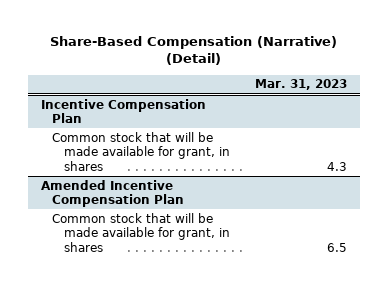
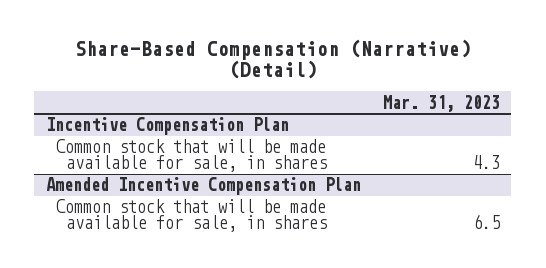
[52,131,230,171] Common stock that will be made available for grant, in shares -> [55,139,328,173] Common stock that will be made available for sale, in shares
[52,212,230,252] Common stock that will be made available for grant, in shares -> [55,199,328,233] Common stock that will be made available for sale, in shares

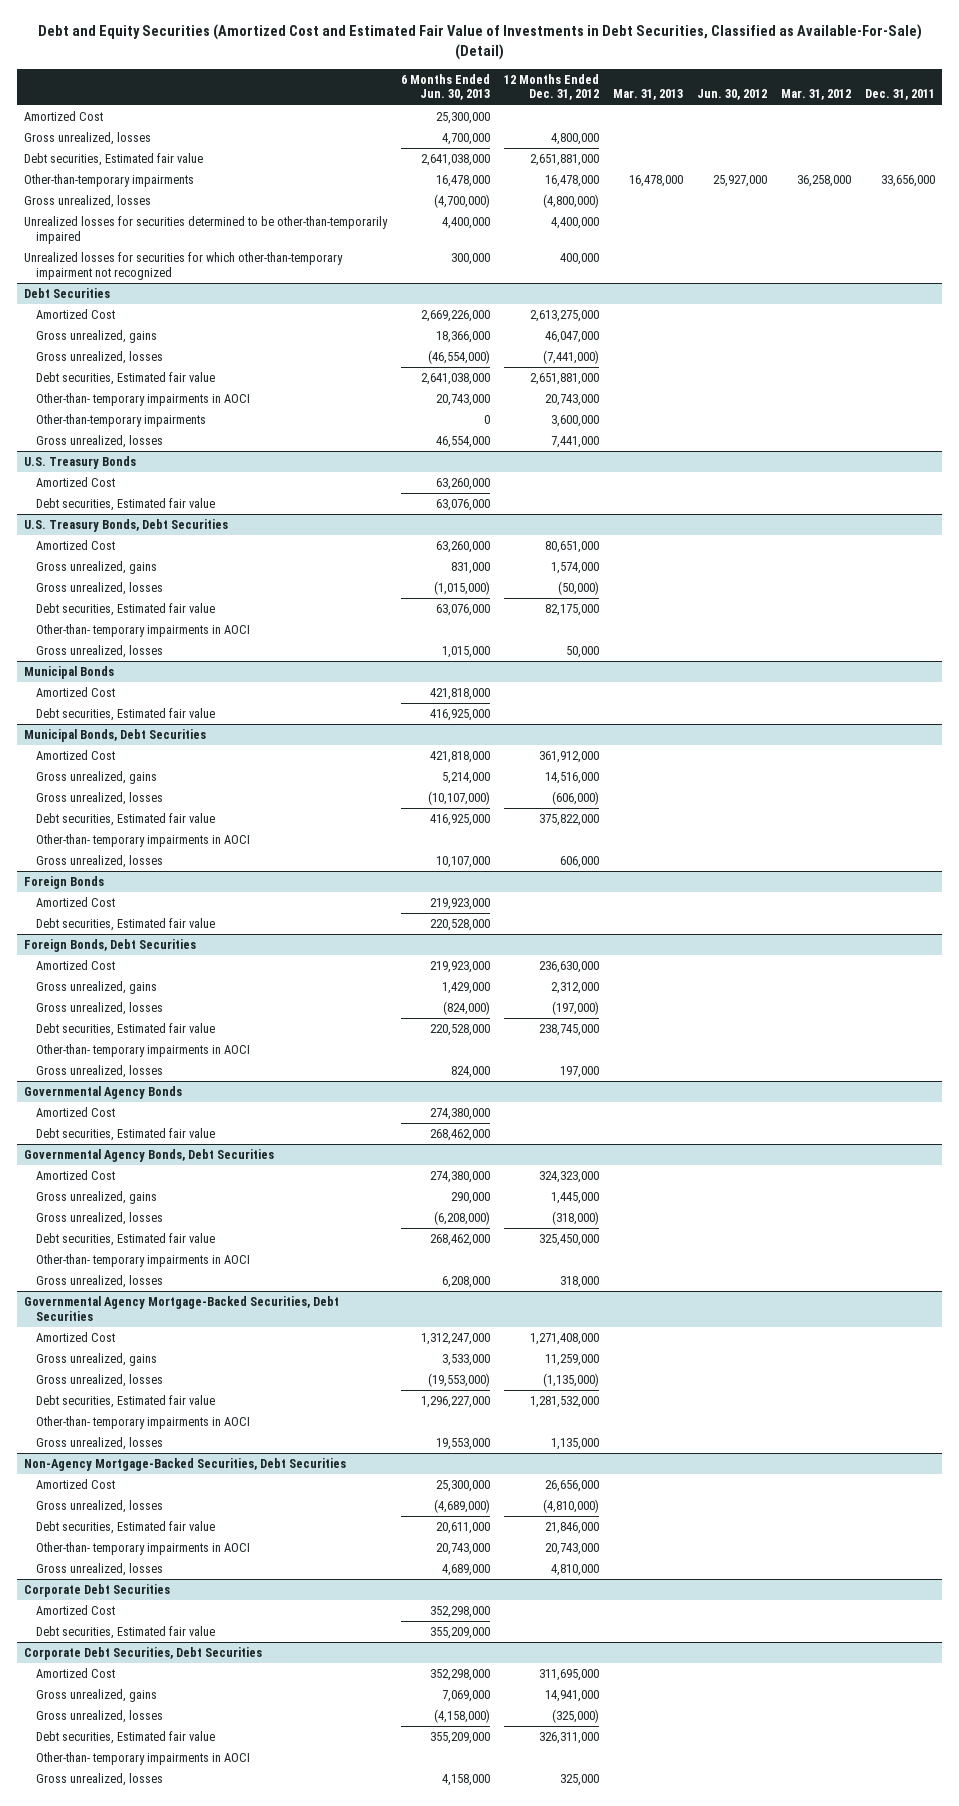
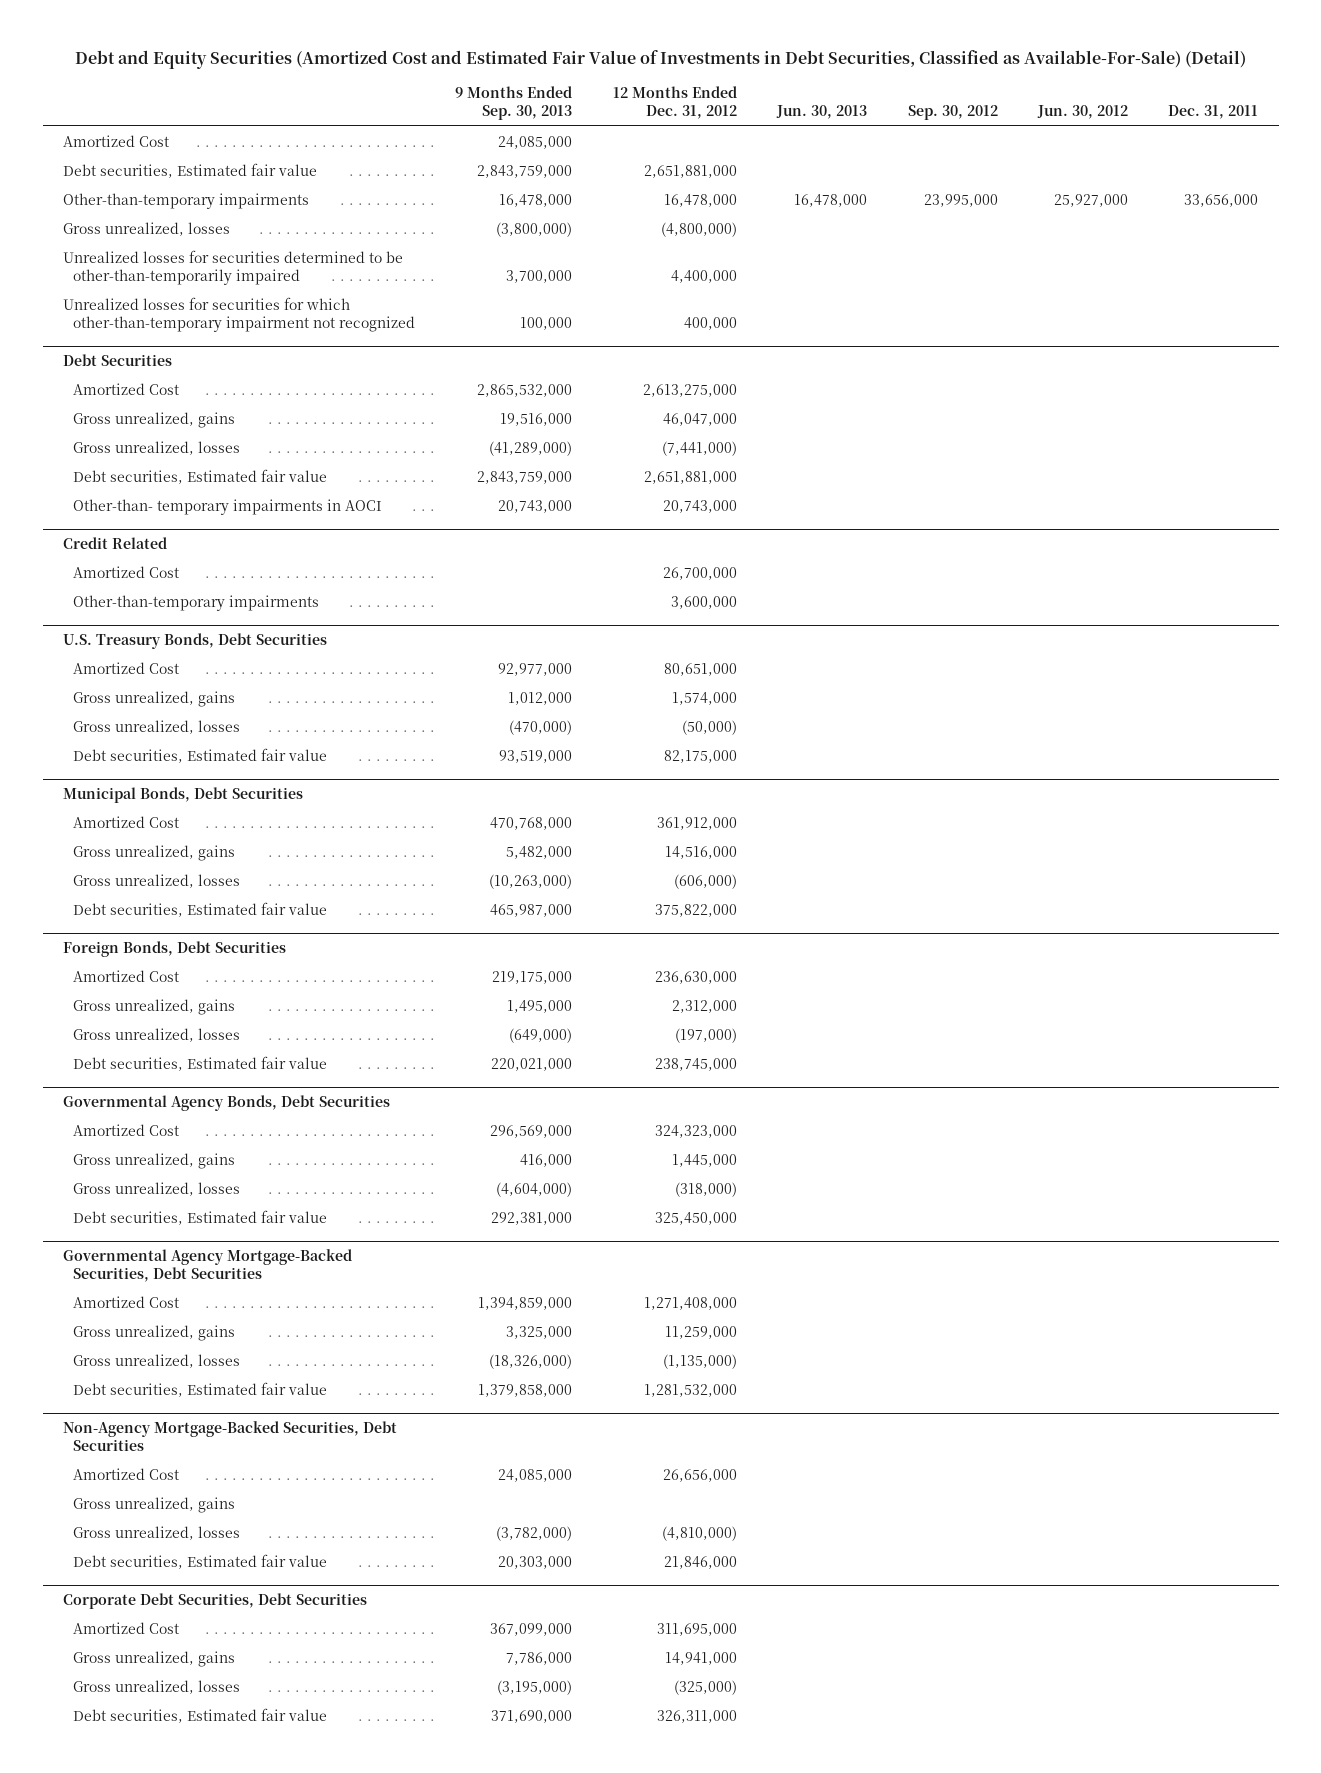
[400,73,490,101] 6 Months Ended Jun. 30, 2013 -> none
[613,89,684,101] Mar. 31, 2013 -> none
[781,89,852,101] Mar. 31, 2012 -> none
none -> [455,86,573,121] 9 Months Ended Sep. 30, 2013
none -> [776,105,868,120] Jun. 30, 2013
none -> [907,105,998,121] Sep. 30, 2012
[23,132,151,146] Gross unrealized, losses -> none
none -> [62,536,167,549] Credit Related
none -> [72,565,179,578] Amortized Cost
[36,435,164,449] Gross unrealized, losses -> none
[23,456,136,470] U.S. Treasury Bonds -> none
[36,477,116,488] Amortized Cost -> none
[36,498,216,512] Debt securities, Estimated fair value -> none
[36,624,251,638] Other-than- temporary impairments in AOCI -> none
[36,645,164,659] Gross unrealized, losses -> none
[23,666,114,680] Municipal Bonds -> none
[36,687,116,698] Amortized Cost -> none
[36,708,216,722] Debt securities, Estimated fair value -> none
[36,834,251,848] Other-than- temporary impairments in AOCI -> none
[36,855,164,869] Gross unrealized, losses -> none
[23,876,104,890] Foreign Bonds -> none
[36,897,116,908] Amortized Cost -> none
[36,918,216,932] Debt securities, Estimated fair value -> none
[36,1044,251,1058] Other-than- temporary impairments in AOCI -> none
[36,1065,164,1079] Gross unrealized, losses -> none
[23,1086,182,1100] Governmental Agency Bonds -> none
[36,1107,116,1118] Amortized Cost -> none
[36,1128,216,1142] Debt securities, Estimated fair value -> none
[36,1254,251,1268] Other-than- temporary impairments in AOCI -> none
[36,1275,164,1289] Gross unrealized, losses -> none
[36,1416,251,1430] Other-than- temporary impairments in AOCI -> none
[36,1437,164,1451] Gross unrealized, losses -> none
none -> [72,1496,235,1513] Gross unrealized, gains
[36,1542,251,1556] Other-than- temporary impairments in AOCI -> none
[36,1563,164,1577] Gross unrealized, losses -> none
[23,1584,170,1598] Corporate Debt Securities -> none
[36,1605,116,1616] Amortized Cost -> none
[36,1626,216,1640] Debt securities, Estimated fair value -> none
[36,1752,251,1766] Other-than- temporary impairments in AOCI -> none
[36,1773,164,1787] Gross unrealized, losses -> none

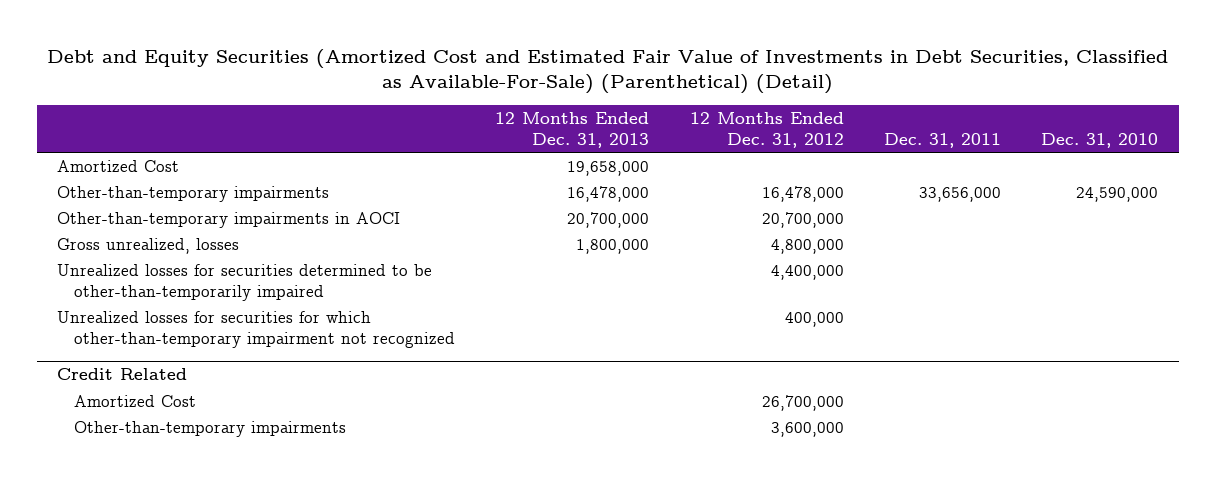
[74,50,1246,70] Debt and Equity Securities (Amortized Cost and Estimated Fair Value of Investments in Debt Securities, Classified as Available-For-Sale) (Detail) -> [46,48,1168,95] Debt and Equity Securities (Amortized Cost and Estimated Fair Value of Investments in Debt Securities, Classified as Available-For-Sale) (Parenthetical) (Detail)
[455,86,573,121] 9 Months Ended Sep. 30, 2013 -> none
[776,105,868,120] Jun. 30, 2013 -> none
[907,105,998,121] Sep. 30, 2012 -> none
[1036,105,1128,120] Jun. 30, 2012 -> none
none -> [495,111,650,148] 12 Months Ended Dec. 31, 2013
none -> [1041,132,1159,148] Dec. 31, 2010
[62,162,317,178] Debt securities, Estimated fair value -> none
none -> [57,211,401,228] Other-than-temporary impairments in AOCI
[660,221,737,237] (4,800,000) -> [770,238,844,254] 4,800,000
[62,353,172,366] Debt Securities -> none
[72,382,179,395] Amortized Cost -> none
[72,411,235,428] Gross unrealized, gains -> none
[72,440,240,455] Gross unrealized, losses -> none
[72,468,327,484] Debt securities, Estimated fair value -> none
[72,498,382,515] Other-than- temporary impairments in AOCI -> none
[62,632,327,649] U.S. Treasury Bonds, Debt Securities -> none
[72,661,179,674] Amortized Cost -> none
[72,690,235,707] Gross unrealized, gains -> none
[72,719,240,734] Gross unrealized, losses -> none
[72,747,327,763] Debt securities, Estimated fair value -> none
[62,786,303,803] Municipal Bonds, Debt Securities -> none
[72,815,179,828] Amortized Cost -> none
[72,844,235,861] Gross unrealized, gains -> none
[72,873,240,888] Gross unrealized, losses -> none
[72,901,327,917] Debt securities, Estimated fair value -> none
[62,940,286,957] Foreign Bonds, Debt Securities -> none
[72,969,179,982] Amortized Cost -> none
[72,998,235,1015] Gross unrealized, gains -> none
[72,1027,240,1042] Gross unrealized, losses -> none
[72,1055,327,1071] Debt securities, Estimated fair value -> none
[62,1094,390,1111] Governmental Agency Bonds, Debt Securities -> none
[72,1123,179,1136] Amortized Cost -> none
[72,1152,235,1169] Gross unrealized, gains -> none
[72,1181,240,1196] Gross unrealized, losses -> none
[72,1209,327,1225] Debt securities, Estimated fair value -> none
[62,1248,352,1282] Governmental Agency Mortgage-Backed Securities, Debt Securities -> none
[72,1295,179,1308] Amortized Cost -> none
[72,1324,235,1341] Gross unrealized, gains -> none
[72,1353,240,1368] Gross unrealized, losses -> none
[72,1381,327,1397] Debt securities, Estimated fair value -> none
[62,1420,397,1451] Non-Agency Mortgage-Backed Securities, Debt Securities -> none
[72,1467,179,1480] Amortized Cost -> none
[72,1496,235,1513] Gross unrealized, gains -> none
[72,1525,240,1540] Gross unrealized, losses -> none
[72,1553,327,1569] Debt securities, Estimated fair value -> none
[62,1592,367,1609] Corporate Debt Securities, Debt Securities -> none
[72,1621,179,1634] Amortized Cost -> none
[72,1650,235,1667] Gross unrealized, gains -> none
[72,1679,240,1694] Gross unrealized, losses -> none
[72,1707,327,1723] Debt securities, Estimated fair value -> none

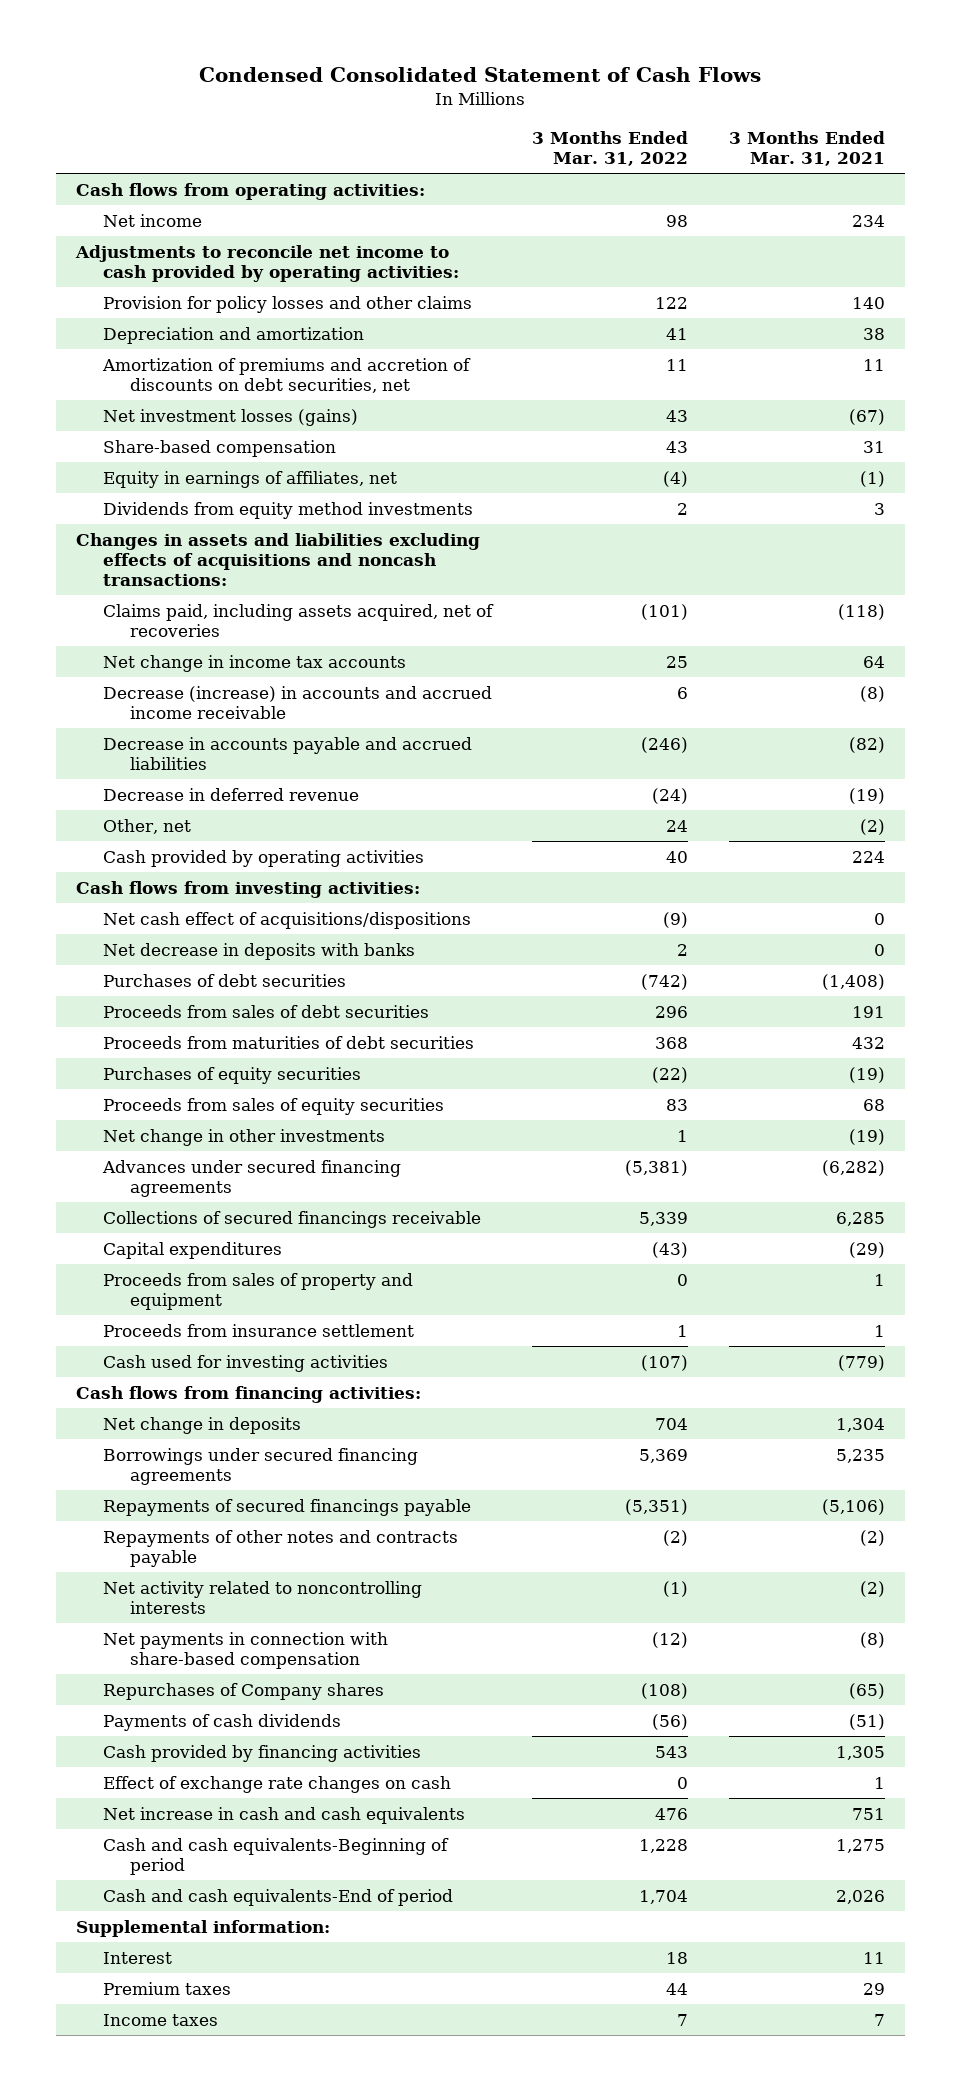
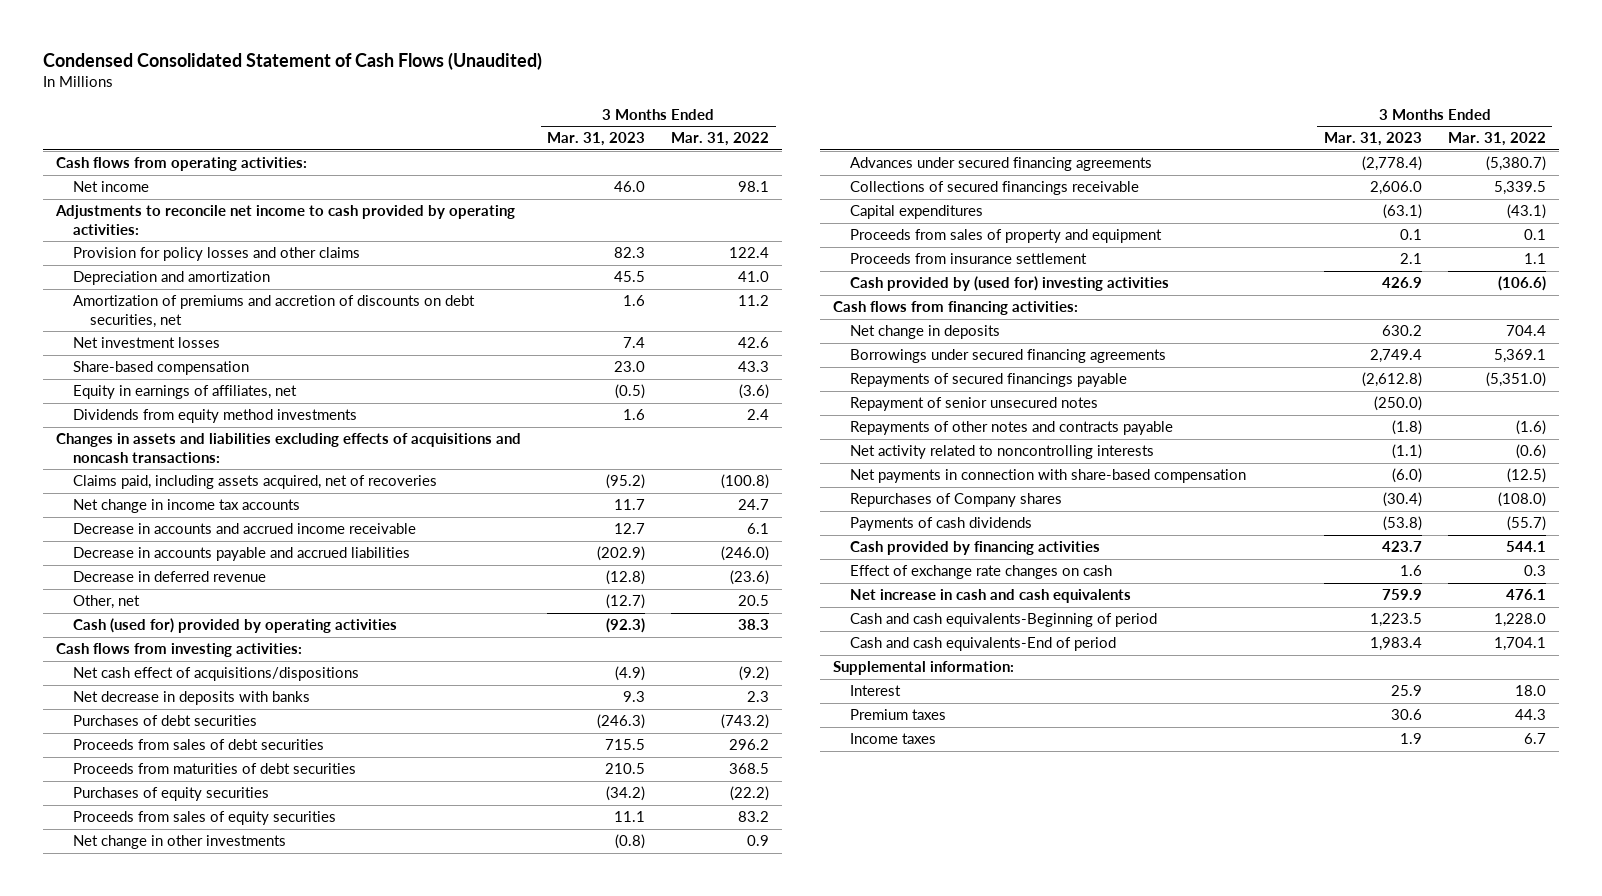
[199,67,762,83] Condensed Consolidated Statement of Cash Flows -> [43,51,543,70] Condensed Consolidated Statement of Cash Flows (Unaudited)
[728,130,885,167] 3 Months Ended Mar. 31, 2021 -> none
none -> [547,132,646,147] Mar. 31, 2023
[666,214,689,227] 98 -> [738,181,770,193] 98.1
[655,296,689,309] 122 -> [729,247,770,259] 122.4
[666,327,689,340] 41 -> [738,271,770,283] 41.0
[666,358,689,371] 11 -> [738,295,770,307] 11.2
[102,408,358,426] Net investment losses (gains) -> [73,337,221,349] Net investment losses
[666,409,689,422] 43 -> [738,337,770,349] 42.6
[666,440,689,453] 43 -> [738,361,770,373] 43.3
[663,470,689,487] (4) -> [739,384,770,400] (3.6)
[677,502,689,515] 2 -> [747,409,770,421] 2.4
[641,603,689,620] (101) -> [721,474,770,490] (100.8)
[666,655,689,668] 25 -> [738,499,770,511] 24.7
[102,685,492,719] Decrease (increase) in accounts and accrued income receivable -> [73,523,417,535] Decrease in accounts and accrued income receivable
[677,686,689,699] 6 -> [747,523,770,535] 6.1
[641,736,689,753] (246) -> [721,546,770,562] (246.0)
[652,787,689,804] (24) -> [730,570,770,586] (23.6)
[666,819,689,832] 24 -> [738,595,770,607] 20.5
[102,849,424,867] Cash provided by operating activities -> [73,618,398,634] Cash (used for) provided by operating activities
[666,850,689,863] 40 -> [738,619,770,631] 38.3
[663,911,689,928] (9) -> [739,666,770,682] (9.2)
[677,943,689,956] 2 -> [747,691,770,703] 2.3
[641,973,689,990] (742) -> [721,714,770,730] (743.2)
[655,1005,689,1018] 296 -> [729,739,770,751] 296.2
[655,1036,689,1049] 368 -> [729,763,770,775] 368.5
[652,1066,689,1083] (22) -> [730,786,770,802] (22.2)
[666,1098,689,1111] 83 -> [738,811,770,823] 83.2
[677,1129,689,1142] 1 -> [747,835,770,847] 0.9
[625,1159,689,1176] (5,381) -> [1485,156,1546,172] (5,380.7)
[639,1211,689,1226] 5,339 -> [1493,181,1546,196] 5,339.5
[652,1241,689,1258] (43) -> [1506,204,1546,220] (43.1)
[677,1273,689,1286] 0 -> [1523,229,1546,241] 0.1
[677,1324,689,1337] 1 -> [1523,253,1546,265] 1.1
[102,1354,388,1372] Cash used for investing activities -> [849,276,1169,292] Cash provided by (used for) investing activities
[641,1354,689,1371] (107) -> [1497,276,1546,292] (106.6)
[655,1417,689,1430] 704 -> [1505,325,1546,337] 704.4
[639,1448,689,1463] 5,369 -> [1493,349,1546,364] 5,369.1
[625,1498,689,1515] (5,351) -> [1485,372,1546,388] (5,351.0)
none -> [849,397,1098,412] Repayment of senior unsecured notes
[663,1529,689,1546] (2) -> [1515,420,1546,436] (1.6)
[663,1580,689,1597] (1) -> [1515,444,1546,460] (0.6)
[652,1631,689,1648] (12) -> [1506,468,1546,484] (12.5)
[641,1682,689,1699] (108) -> [1497,492,1546,508] (108.0)
[652,1713,689,1730] (56) -> [1506,516,1546,532] (55.7)
[655,1745,689,1758] 543 -> [1505,541,1546,553] 544.1
[677,1776,689,1789] 0 -> [1523,565,1546,577] 0.3
[655,1807,689,1820] 476 -> [1505,589,1546,601] 476.1
[639,1838,689,1853] 1,228 -> [1493,613,1546,628] 1,228.0
[639,1889,689,1904] 1,704 -> [1493,637,1546,652] 1,704.1
[666,1951,689,1964] 18 -> [1514,685,1546,697] 18.0
[666,1982,689,1995] 44 -> [1514,709,1546,721] 44.3
[677,2013,689,2026] 7 -> [1523,733,1546,745] 6.7

